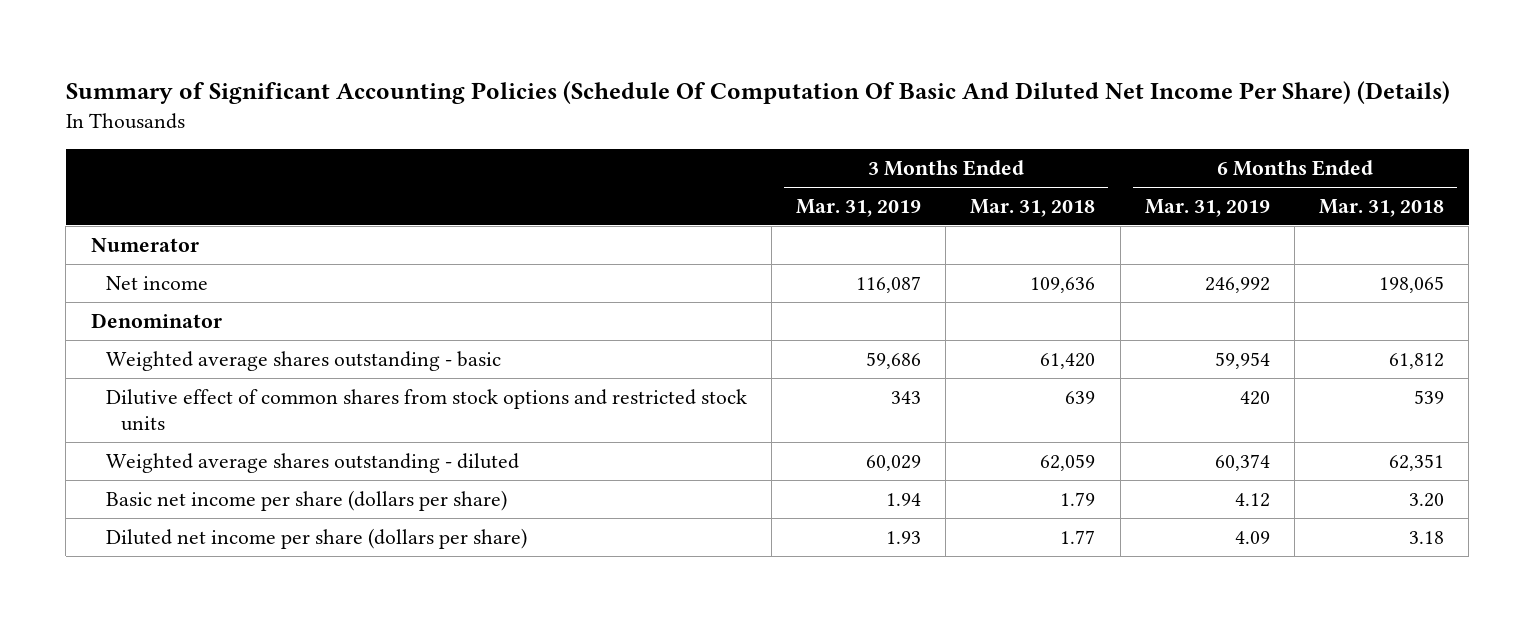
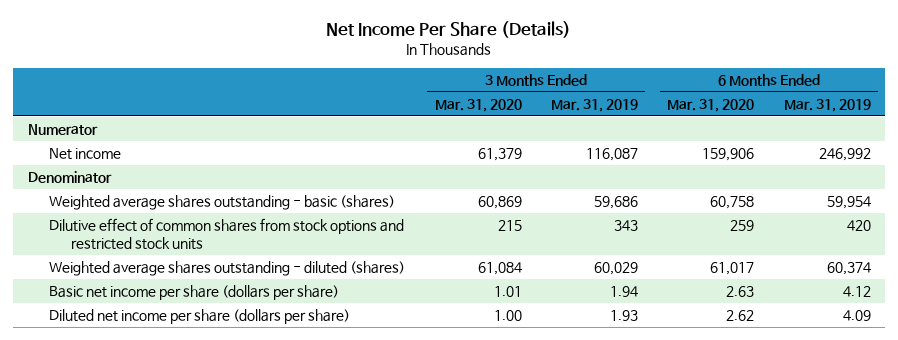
[65,81,1450,105] Summary of Significant Accounting Policies (Schedule Of Computation Of Basic And Diluted Net Income Per Share) (Details) -> [326,21,572,39] Net Income Per Share (Details)
[970,198,1096,217] Mar. 31, 2018 -> none
[1319,198,1445,217] Mar. 31, 2018 -> none
none -> [434,98,522,112] Mar. 31, 2020
none -> [667,98,755,112] Mar. 31, 2020
[105,350,501,371] Weighted average shares outstanding - basic -> [49,194,396,210] Weighted average shares outstanding - basic (shares)
[105,452,519,473] Weighted average shares outstanding - diluted -> [49,260,406,276] Weighted average shares outstanding - diluted (shares)

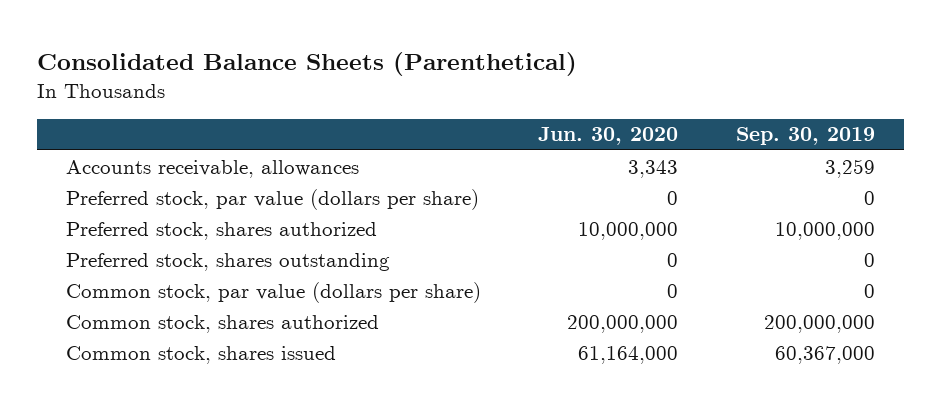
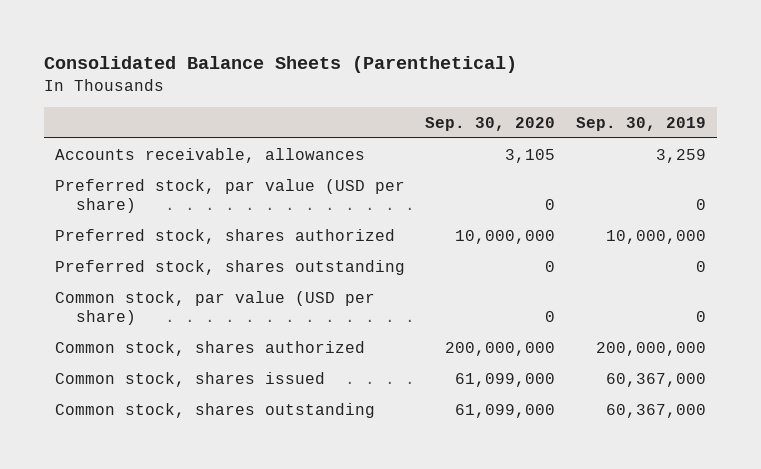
[538,127,679,146] Jun. 30, 2020 -> none
none -> [425,116,556,131] Sep. 30, 2020
[66,188,480,210] Preferred stock, par value (dollars per share) -> [54,178,405,214] Preferred stock, par value (USD per share)
[66,281,482,303] Common stock, par value (dollars per share) -> [54,290,375,326] Common stock, par value (USD per share)
none -> [54,402,375,418] Common stock, shares outstanding

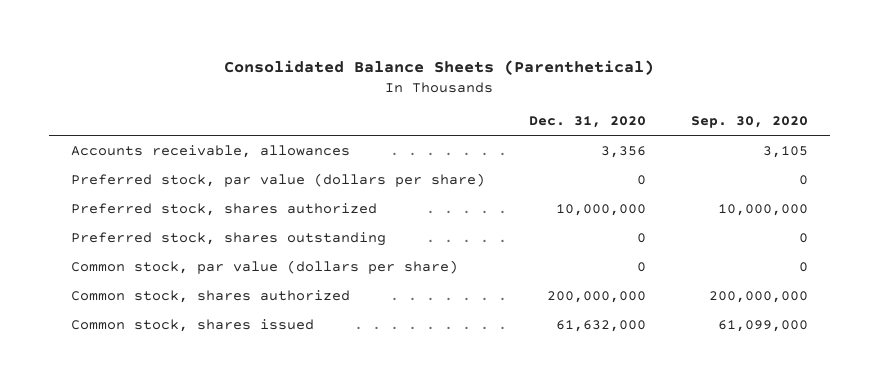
[576,116,707,131] Sep. 30, 2019 -> none
none -> [529,116,647,129] Dec. 31, 2020
[54,178,405,214] Preferred stock, par value (USD per share) -> [70,172,485,187] Preferred stock, par value (dollars per share)
[54,290,375,326] Common stock, par value (USD per share) -> [70,259,458,274] Common stock, par value (dollars per share)
[54,402,375,418] Common stock, shares outstanding -> none

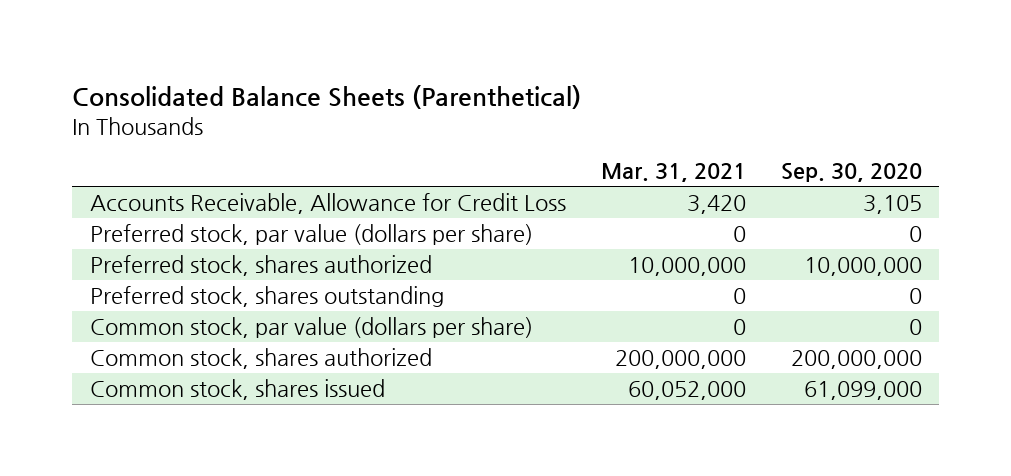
[529,116,647,129] Dec. 31, 2020 -> none
none -> [600,163,746,183] Mar. 31, 2021
[70,144,350,158] Accounts receivable, allowances -> [89,192,566,214] Accounts Receivable, Allowance for Credit Loss

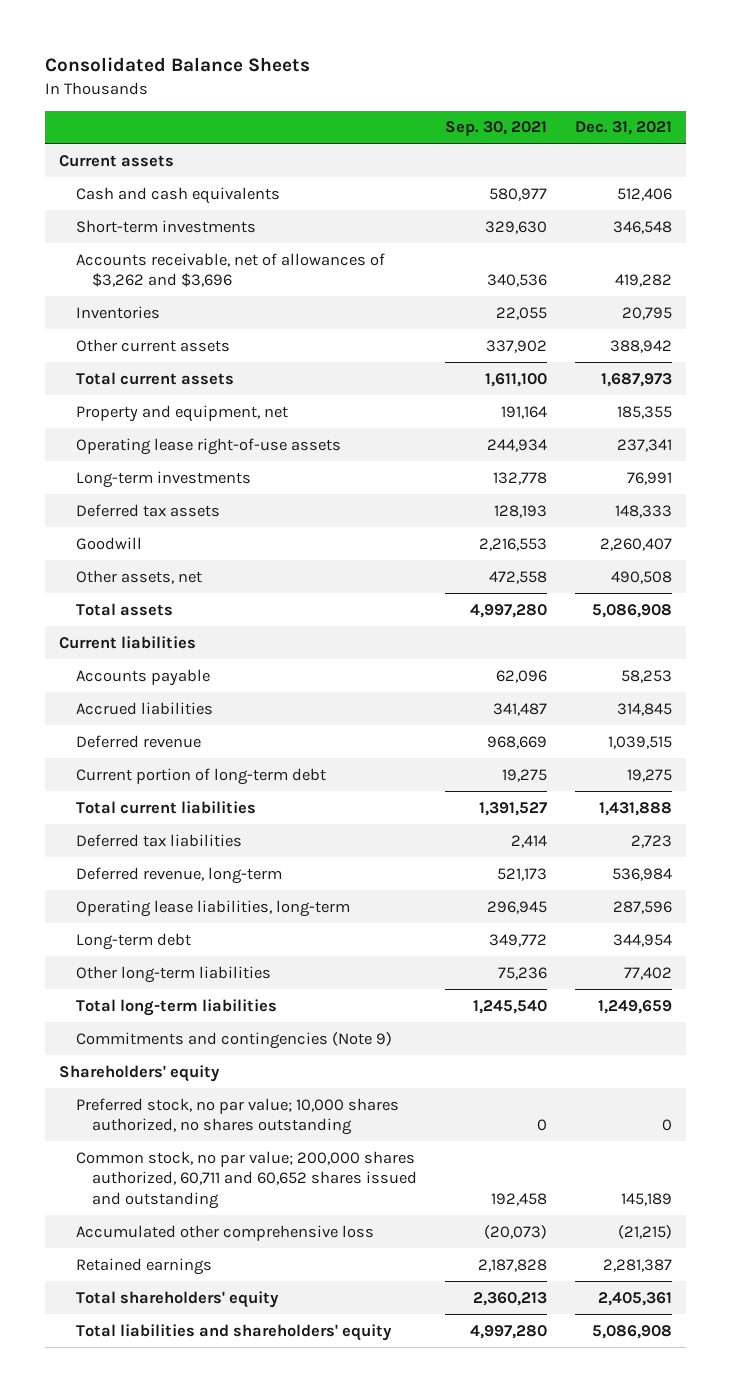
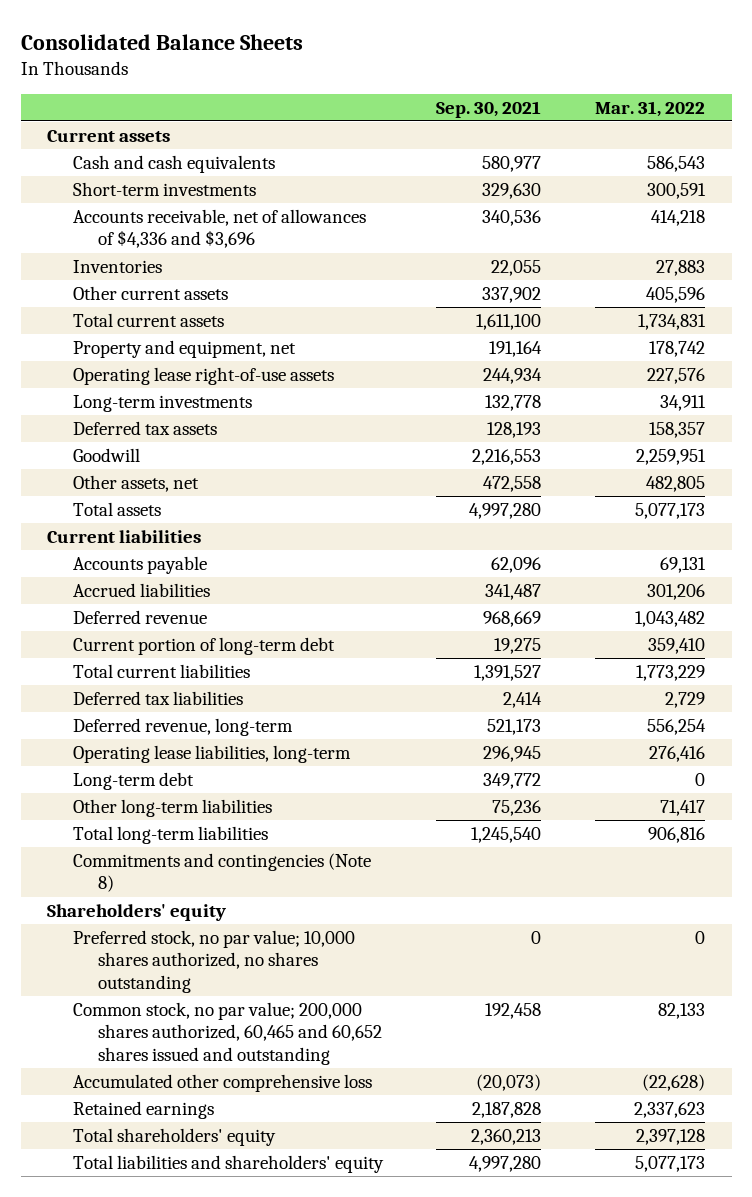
[574,121,672,136] Dec. 31, 2021 -> none
none -> [594,100,705,117] Mar. 31, 2022
[75,252,385,288] Accounts receivable, net of allowances of $3,262 and $3,696 -> [72,208,366,249] Accounts receivable, net of allowances of $4,336 and $3,696
[75,1031,392,1049] Commitments and contingencies (Note 9) -> [72,852,371,893] Commitments and contingencies (Note 8)
[75,1150,418,1209] Common stock, no par value; 200,000 shares authorized, 60,711 and 60,652 shares issued and outstanding -> [72,1001,382,1065] Common stock, no par value; 200,000 shares authorized, 60,465 and 60,652 shares issued and outstanding

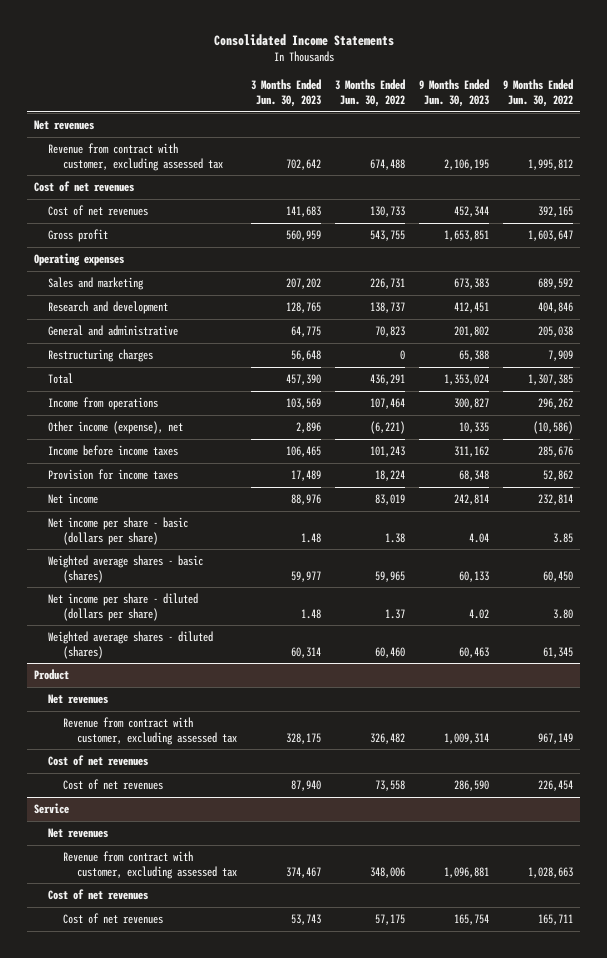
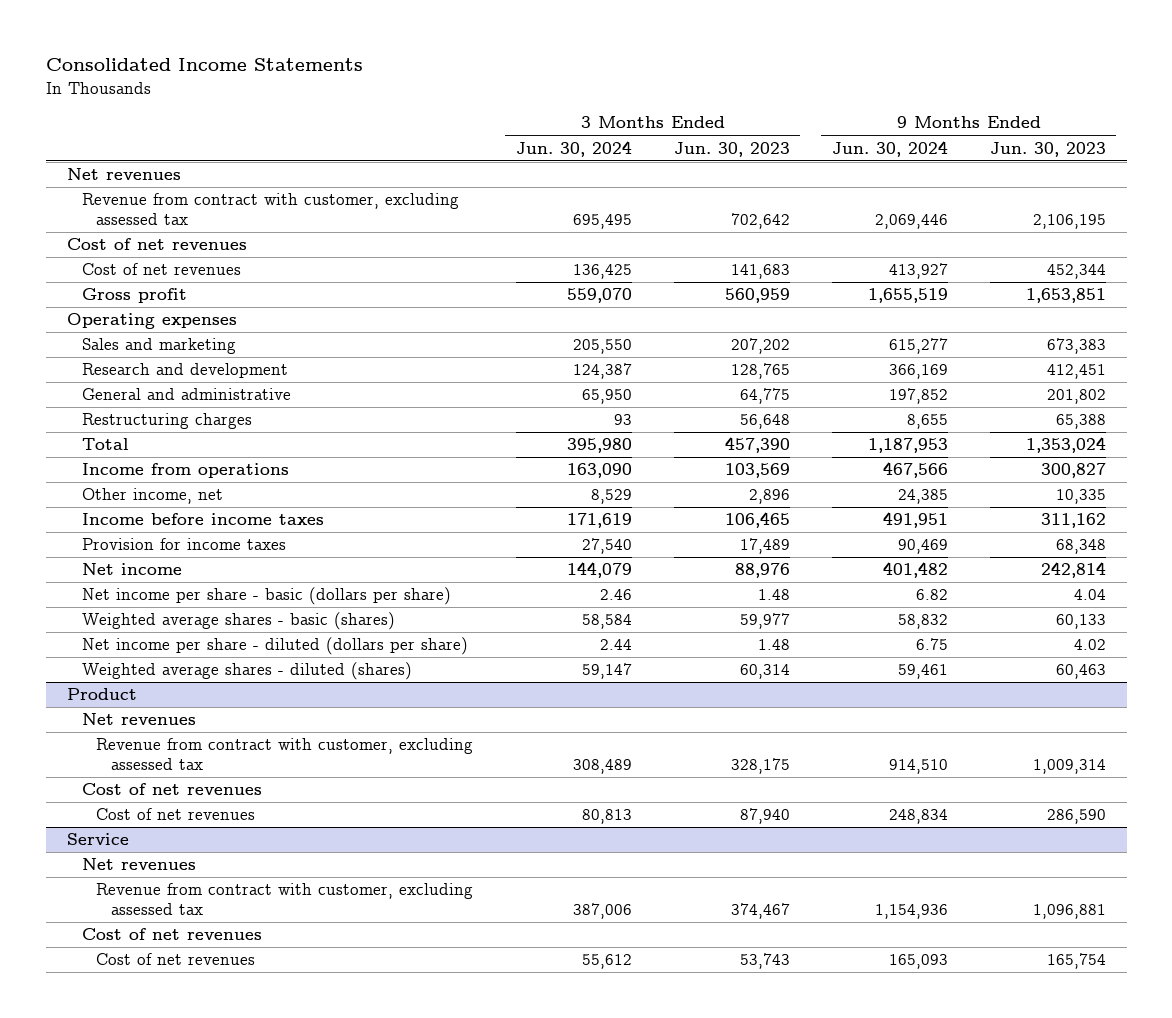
[334,78,405,107] 3 Months Ended Jun. 30, 2022 -> none
[503,78,574,107] 9 Months Ended Jun. 30, 2022 -> none
none -> [515,140,632,157] Jun. 30, 2024
none -> [831,140,948,157] Jun. 30, 2024
[48,420,184,434] Other income (expense), net -> [81,488,223,505] Other income, net

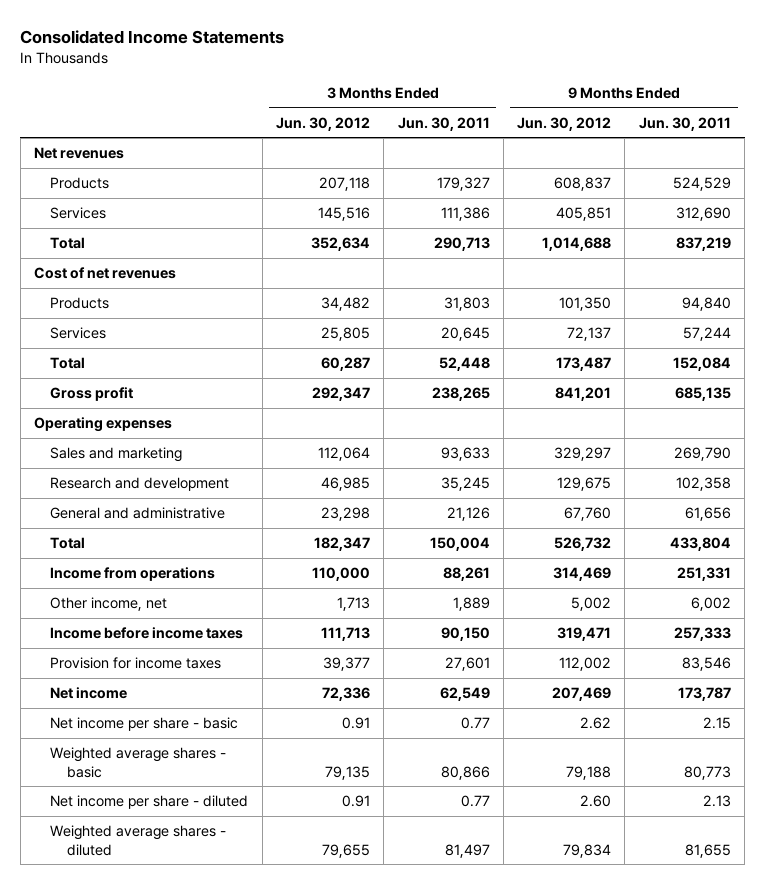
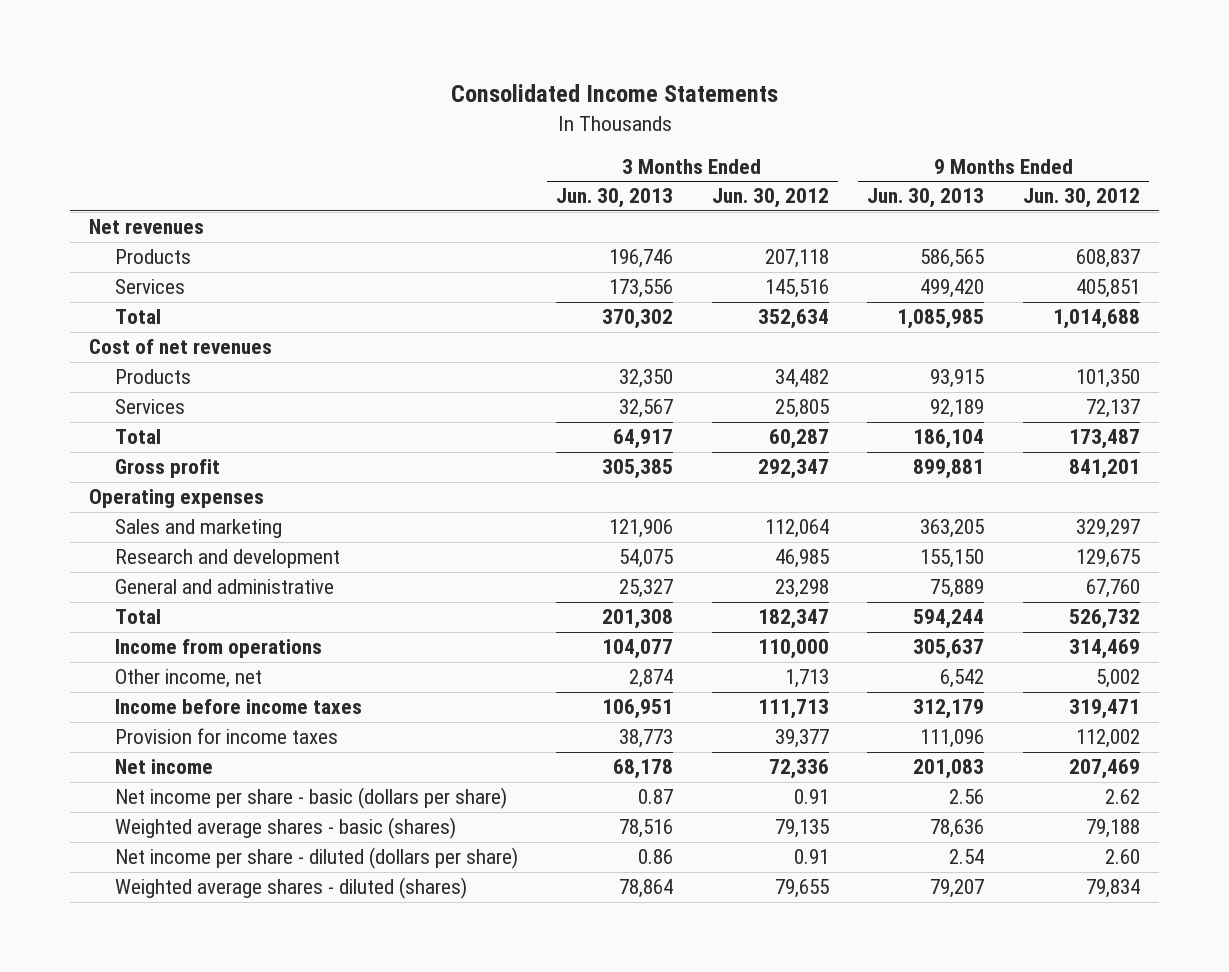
[397,116,490,131] Jun. 30, 2011 -> none
[638,116,731,131] Jun. 30, 2011 -> none
none -> [556,188,674,209] Jun. 30, 2013
none -> [867,188,985,209] Jun. 30, 2013
[50,717,239,732] Net income per share - basic -> [114,787,507,810] Net income per share - basic (dollars per share)
[50,747,227,778] Weighted average shares - basic -> [114,817,456,840] Weighted average shares - basic (shares)
[50,795,249,810] Net income per share - diluted -> [114,847,518,870] Net income per share - diluted (dollars per share)
[50,825,227,856] Weighted average shares - diluted -> [114,877,467,900] Weighted average shares - diluted (shares)

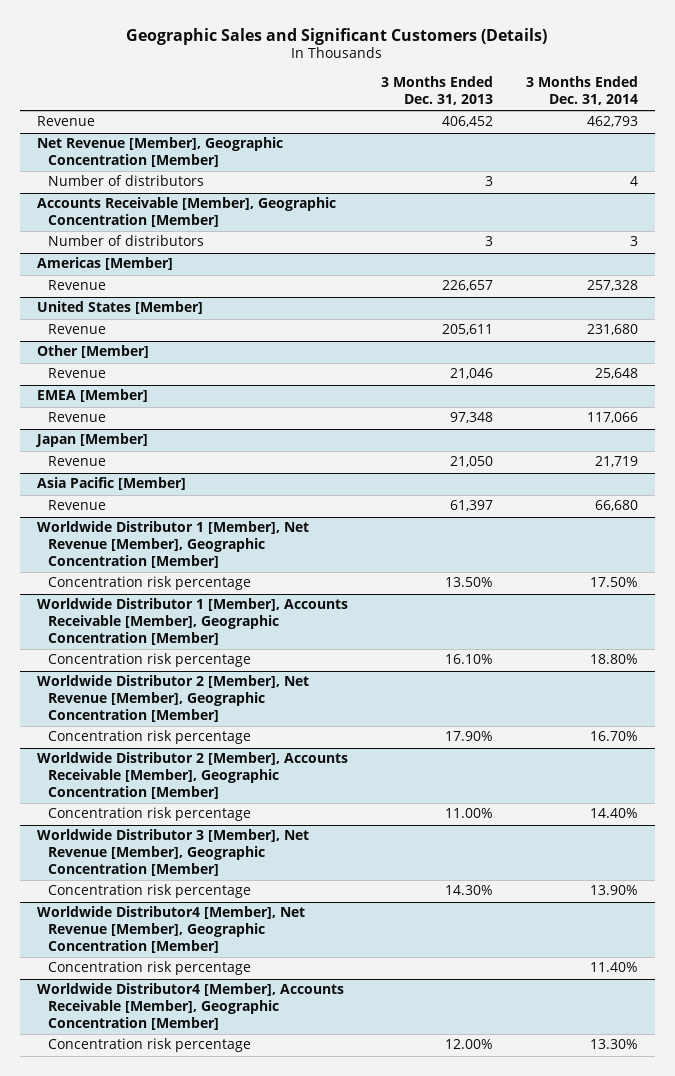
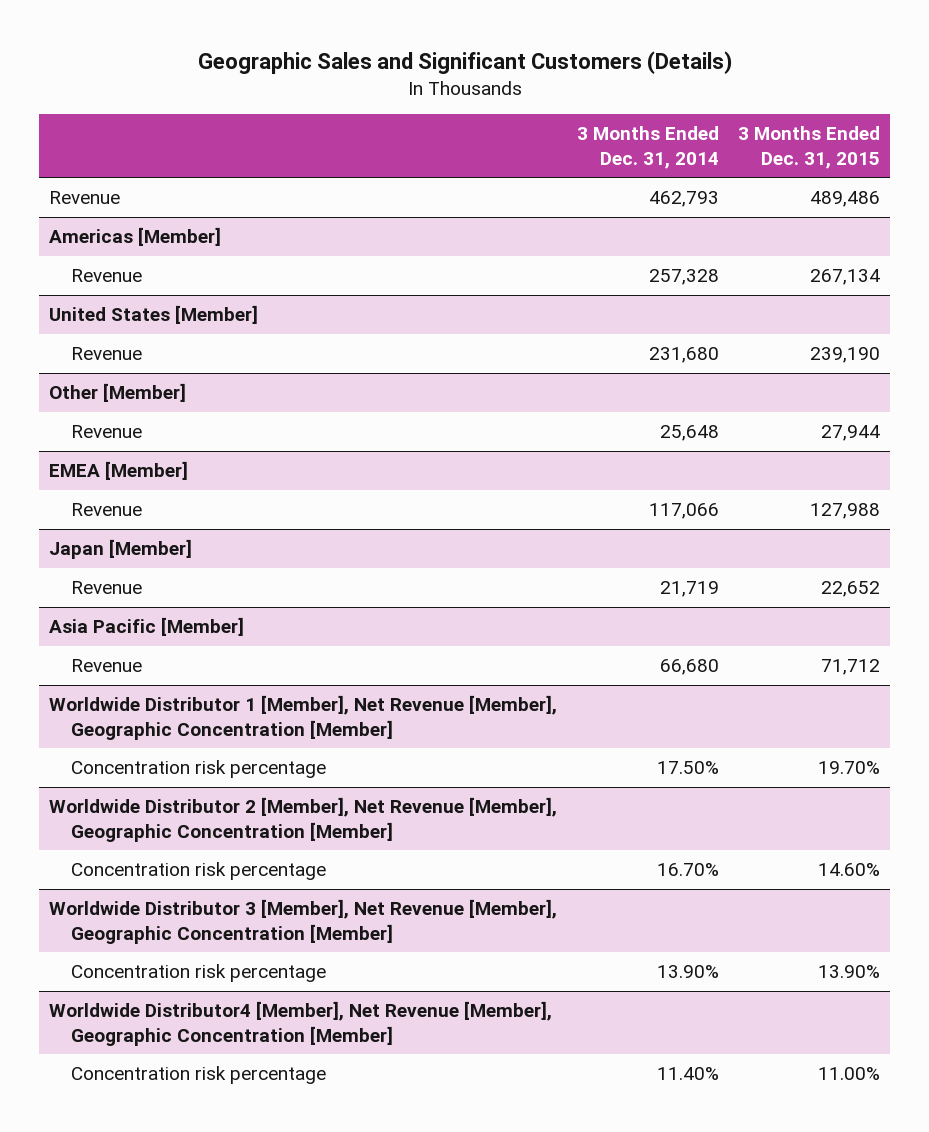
[380,76,493,106] 3 Months Ended Dec. 31, 2013 -> none
none -> [738,126,881,169] 3 Months Ended Dec. 31, 2015
[36,137,283,168] Net Revenue [Member], Geographic Concentration [Member] -> none
[48,175,205,187] Number of distributors -> none
[36,197,336,228] Accounts Receivable [Member], Geographic Concentration [Member] -> none
[48,235,205,247] Number of distributors -> none
[36,598,348,646] Worldwide Distributor 1 [Member], Accounts Receivable [Member], Geographic Concentration [Member] -> none
[48,653,252,668] Concentration risk percentage -> none
[36,752,348,800] Worldwide Distributor 2 [Member], Accounts Receivable [Member], Geographic Concentration [Member] -> none
[48,807,252,822] Concentration risk percentage -> none
[36,983,344,1031] Worldwide Distributor4 [Member], Accounts Receivable [Member], Geographic Concentration [Member] -> none
[48,1038,252,1053] Concentration risk percentage -> none

